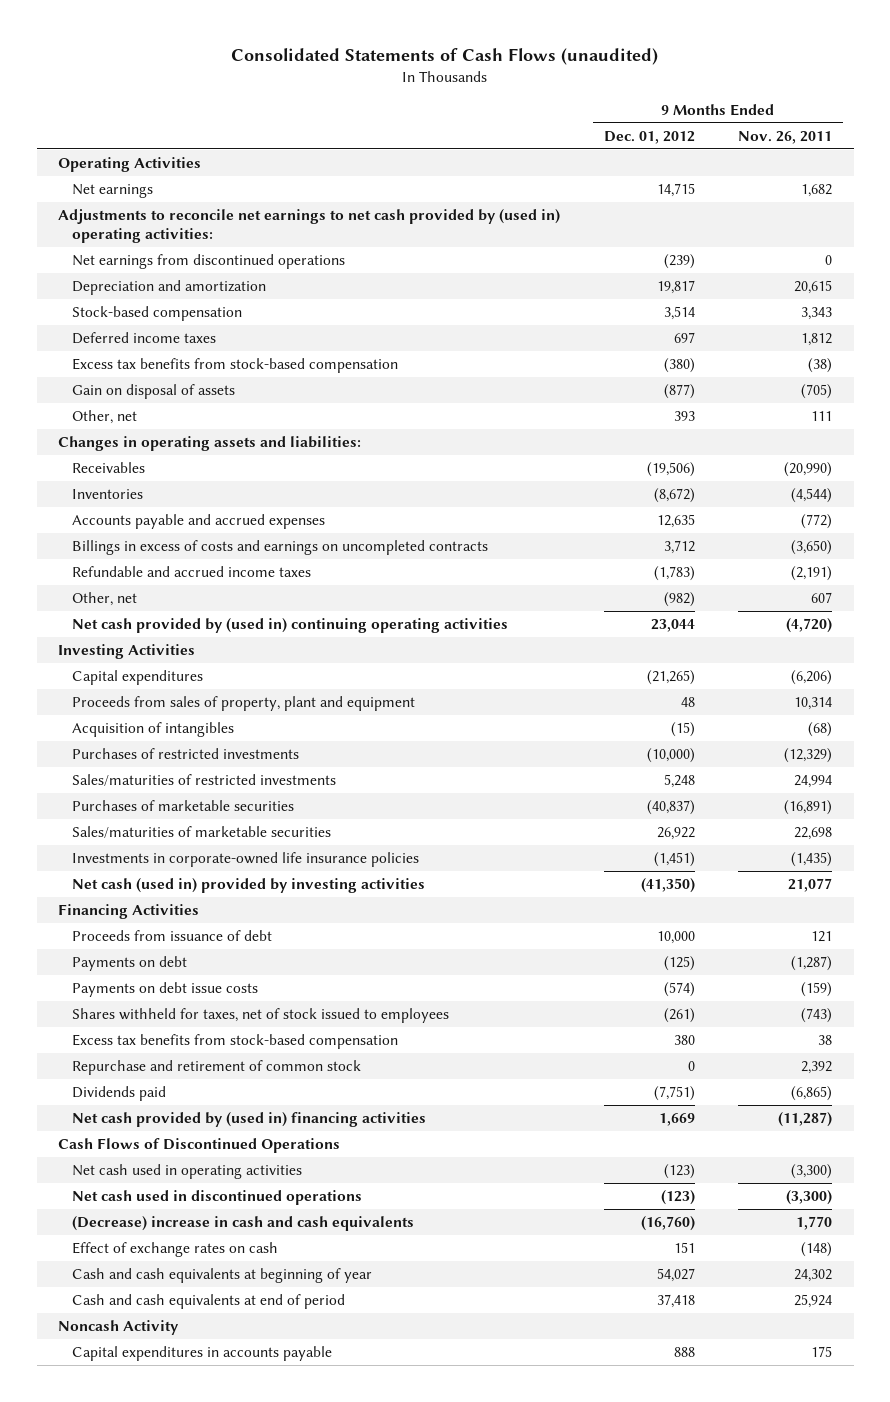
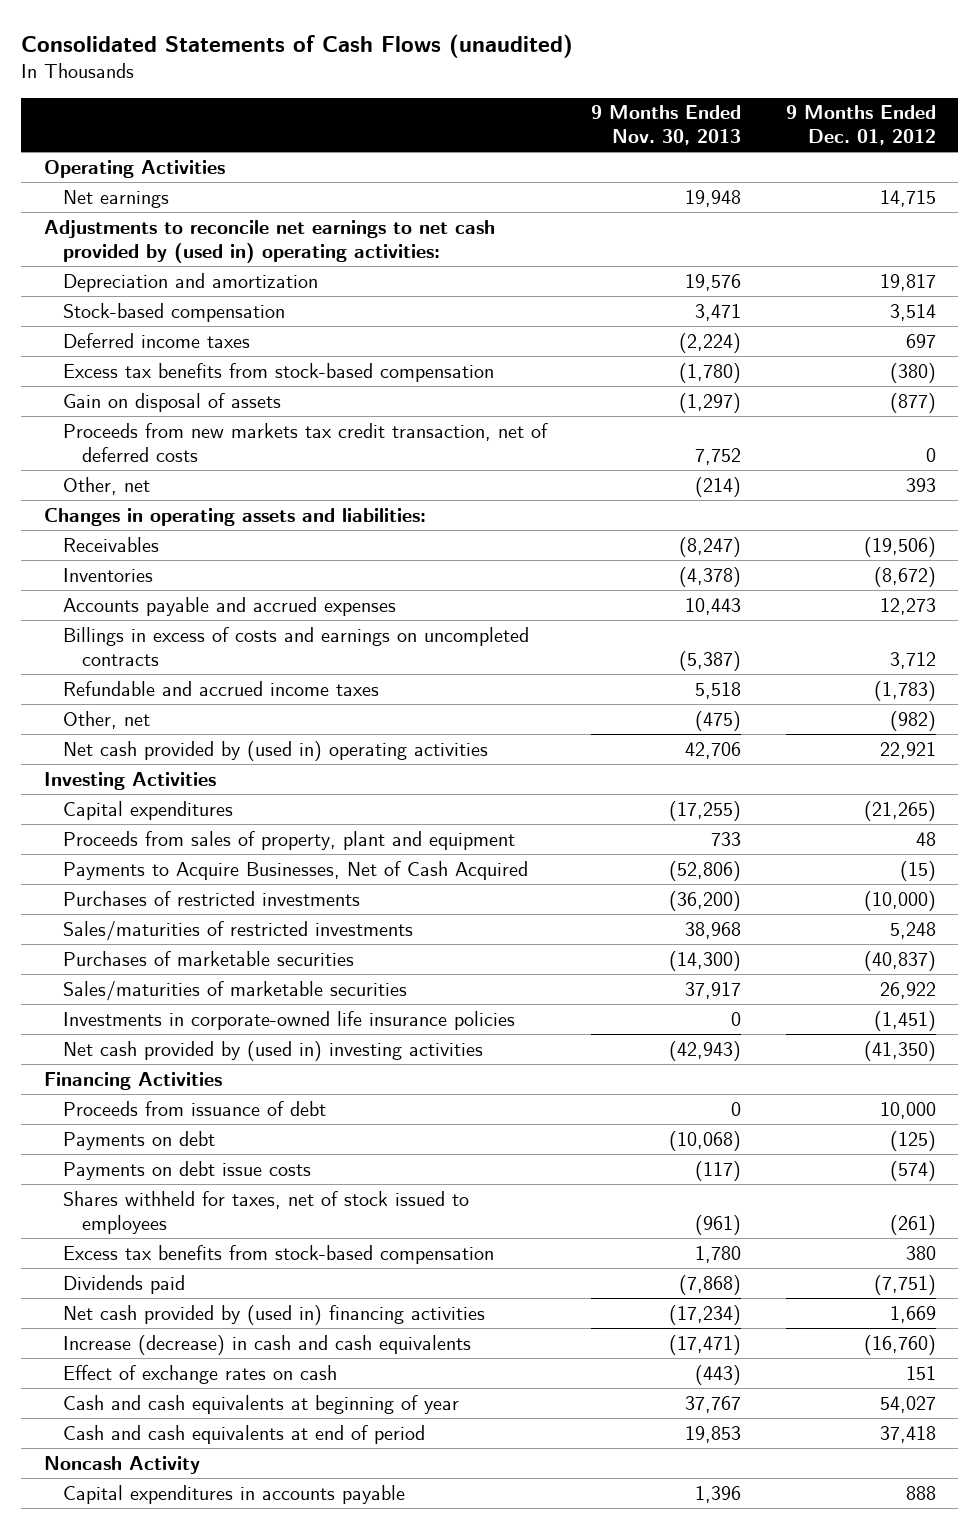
[737,130,832,144] Nov. 26, 2011 -> none
none -> [591,105,742,146] 9 Months Ended Nov. 30, 2013
[71,253,345,269] Net earnings from discontinued operations -> none
none -> [62,422,548,462] Proceeds from new markets tax credit transaction, net of deferred costs
[656,513,695,528] 12,635 -> [879,597,936,615] 12,273
[71,617,508,633] Net cash provided by (used in) continuing operating activities -> [62,740,488,761] Net cash provided by (used in) operating activities
[650,618,695,632] 23,044 -> [879,741,936,759] 22,921
[71,721,234,737] Acquisition of intangibles -> none
none -> [62,860,528,880] Payments to Acquire Businesses, Net of Cash Acquired
[71,877,425,893] Net cash (used in) provided by investing activities -> [62,1040,483,1061] Net cash provided by (used in) investing activities
[71,1059,361,1075] Repurchase and retirement of common stock -> none
[58,1137,341,1153] Cash Flows of Discontinued Operations -> none
[71,1163,302,1179] Net cash used in operating activities -> none
[71,1189,362,1205] Net cash used in discontinued operations -> none
[71,1215,414,1231] (Decrease) increase in cash and cash equivalents -> [62,1334,471,1355] Increase (decrease) in cash and cash equivalents

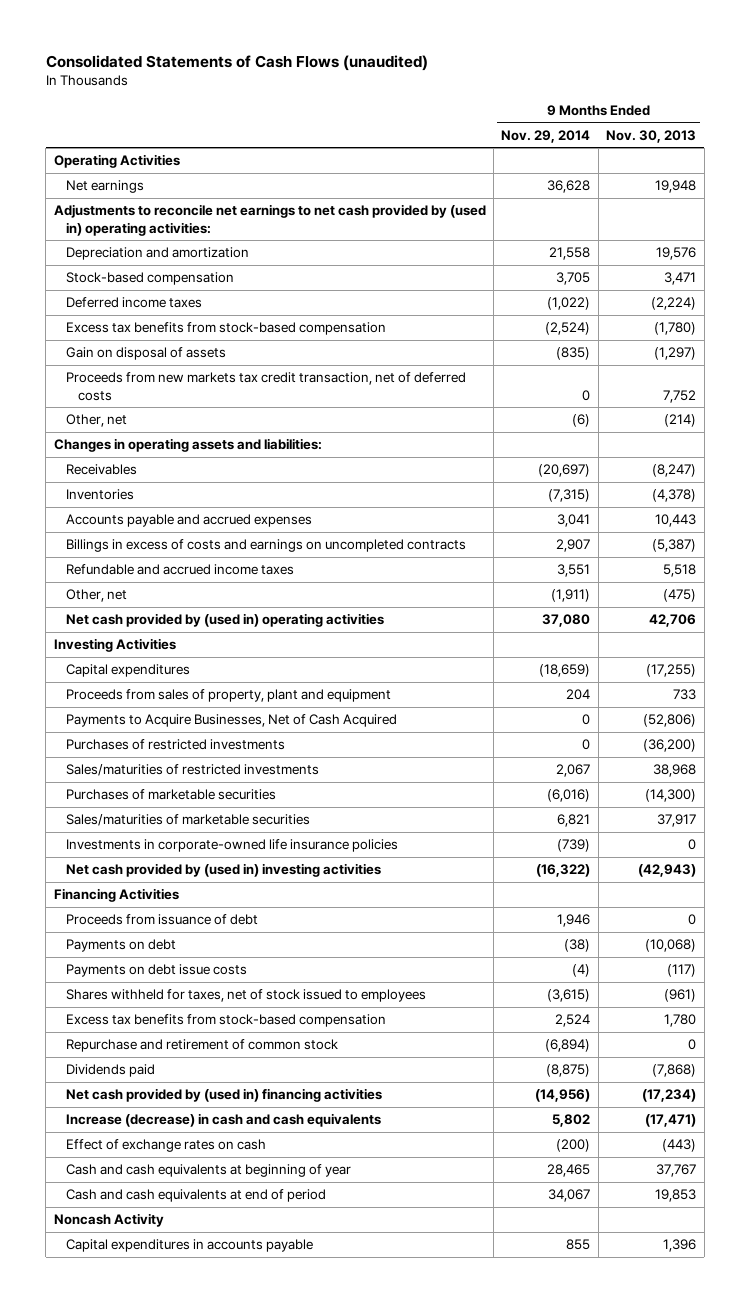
[785,105,936,146] 9 Months Ended Dec. 01, 2012 -> none
none -> [501,129,591,143] Nov. 29, 2014
none -> [65,1039,338,1053] Repurchase and retirement of common stock

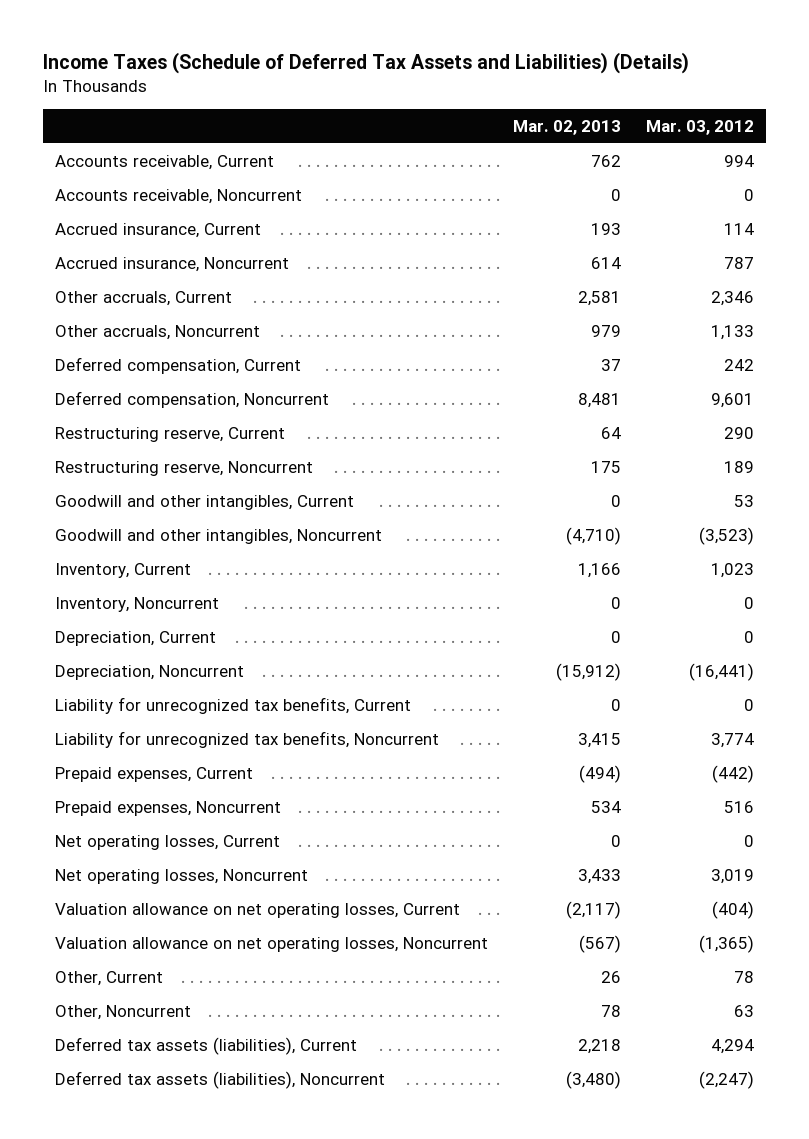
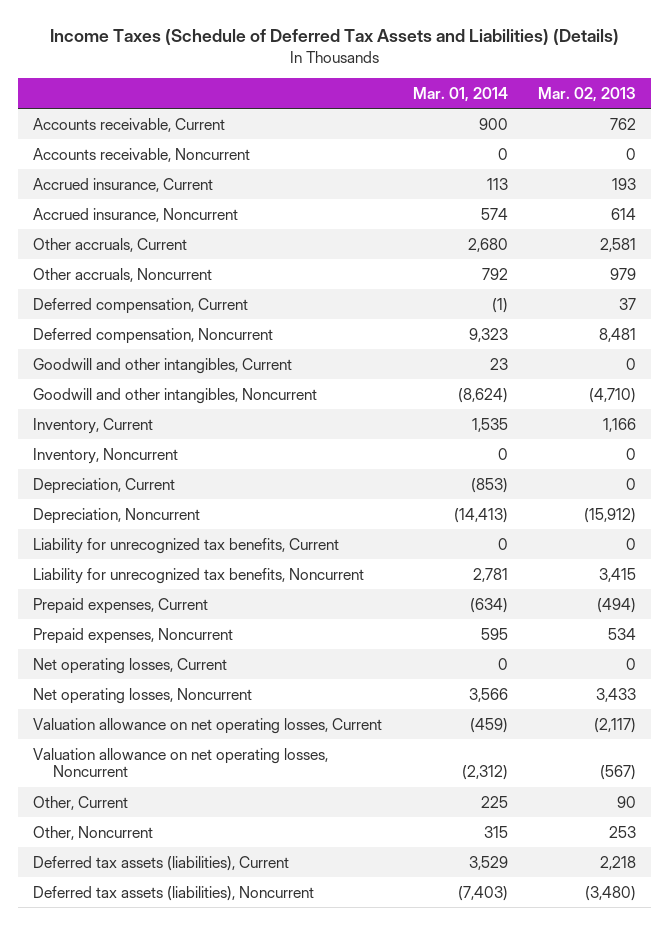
[645,119,754,135] Mar. 03, 2012 -> none
none -> [412,87,508,103] Mar. 01, 2014
[55,426,286,442] Restructuring reserve, Current -> none
[55,460,314,476] Restructuring reserve, Noncurrent -> none
[600,970,621,983] 26 -> [616,795,636,808] 90
[600,1004,621,1017] 78 -> [608,825,636,838] 253

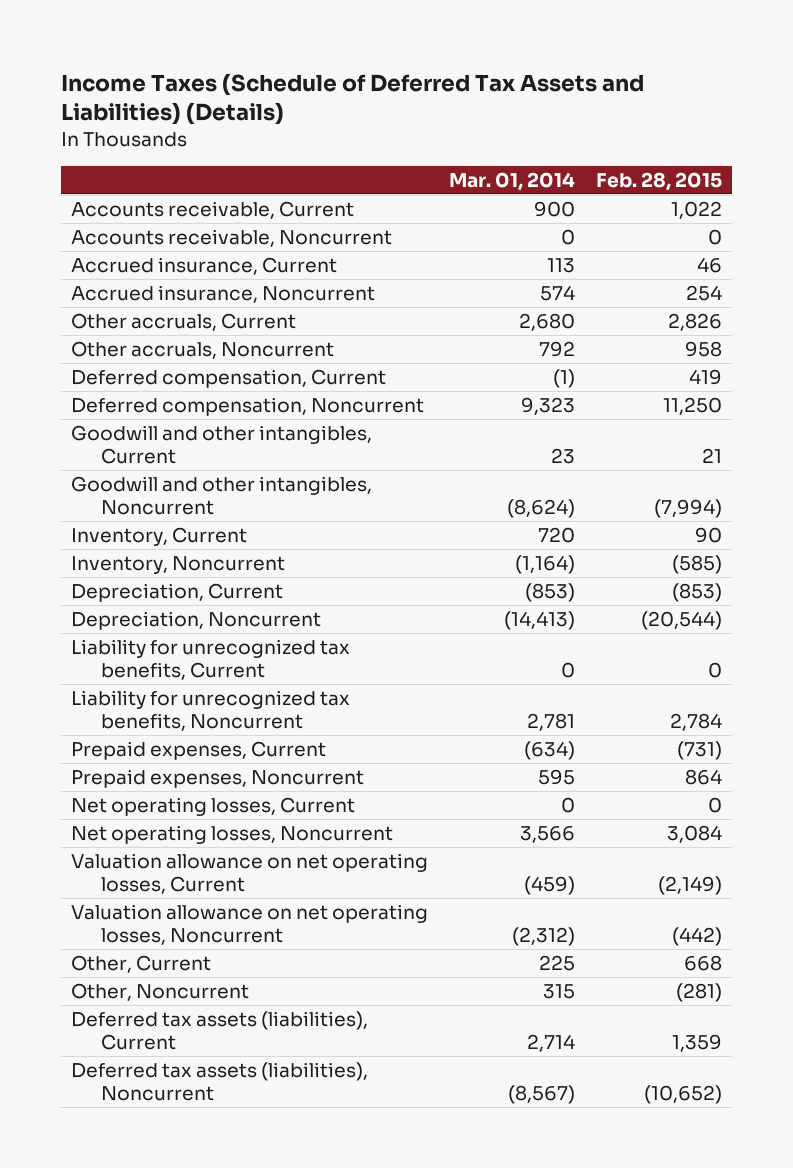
[537,87,636,103] Mar. 02, 2013 -> none
none -> [595,171,722,191] Feb. 28, 2015
[471,417,508,432] 1,535 -> [537,527,575,544] 720
[497,447,508,460] 0 -> [514,555,575,575] (1,164)
[468,855,508,870] 3,529 -> [526,1033,575,1052] 2,714
[457,885,508,901] (7,403) -> [507,1084,575,1104] (8,567)

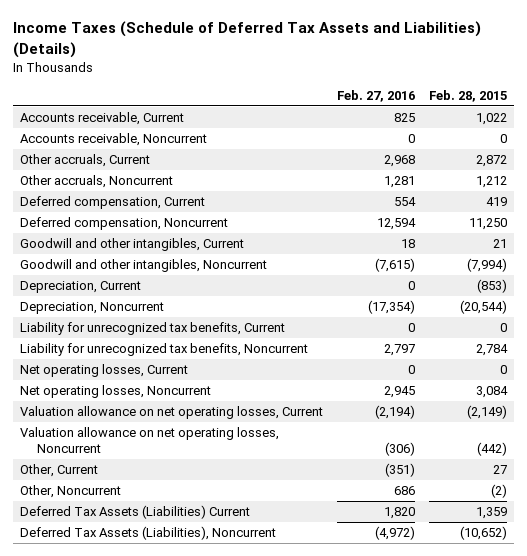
[448,171,575,191] Mar. 01, 2014 -> none
none -> [336,90,415,103] Feb. 27, 2016
[71,257,338,276] Accrued insurance, Current -> none
[71,285,376,304] Accrued insurance, Noncurrent -> none
[667,313,722,332] 2,826 -> [475,155,507,168] 2,872
[684,341,722,358] 958 -> [475,176,507,189] 1,212
[71,527,248,547] Inventory, Current -> none
[71,556,286,575] Inventory, Noncurrent -> none
[71,741,327,761] Prepaid expenses, Current -> none
[71,769,365,789] Prepaid expenses, Noncurrent -> none
[683,955,722,972] 668 -> [492,465,507,475] 27
[675,983,722,1003] (281) -> [490,484,507,499] (2)
[71,1011,369,1050] Deferred tax assets (liabilities), Current -> [19,505,250,520] Deferred Tax Assets (Liabilities) Current
[71,1062,369,1101] Deferred tax assets (liabilities), Noncurrent -> [19,526,276,541] Deferred Tax Assets (Liabilities), Noncurrent

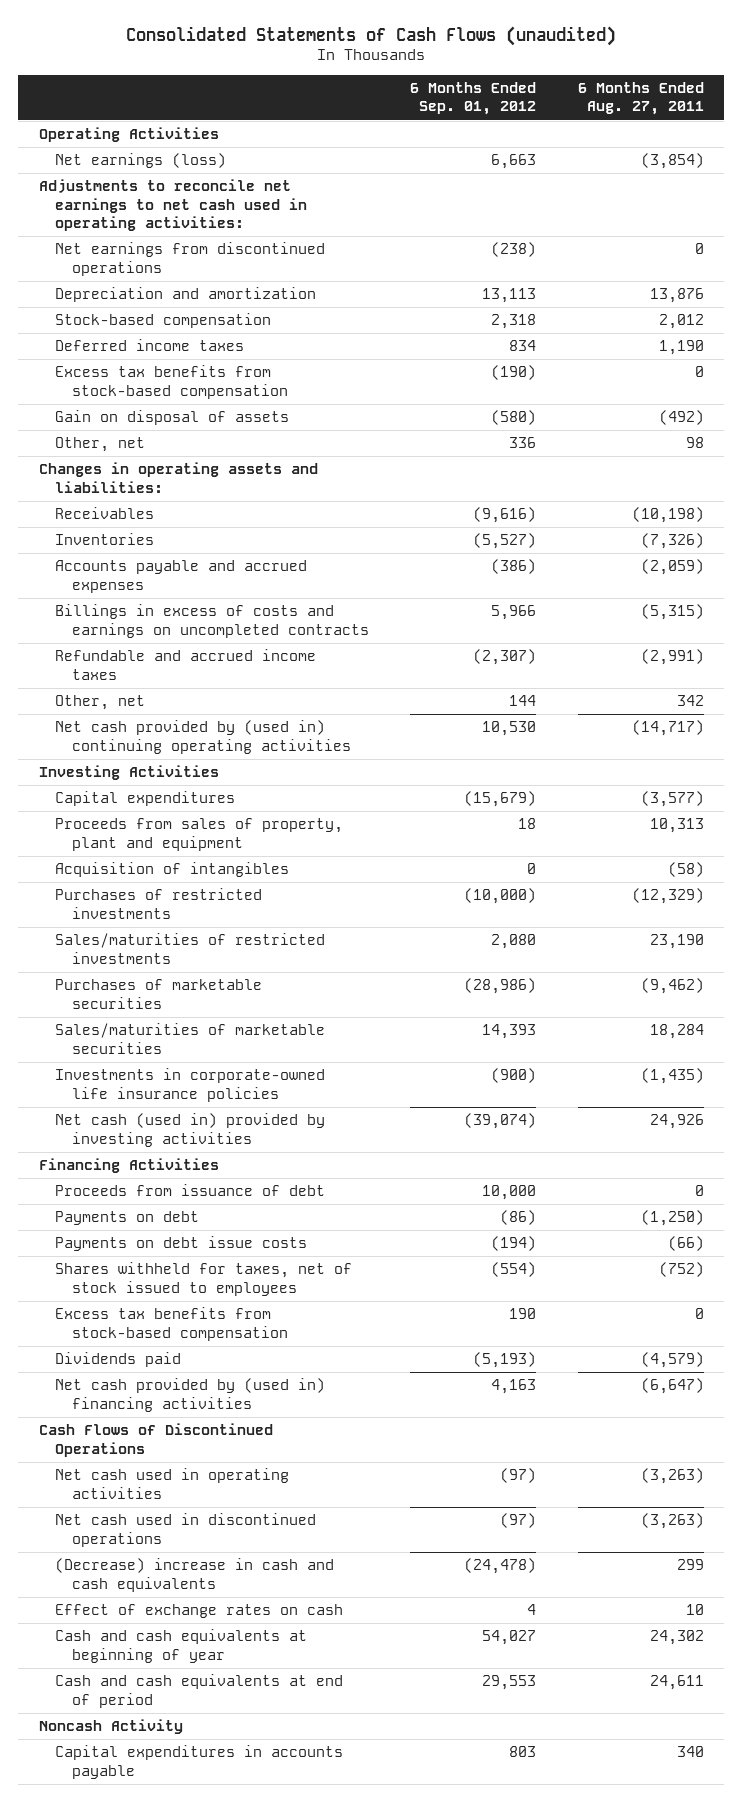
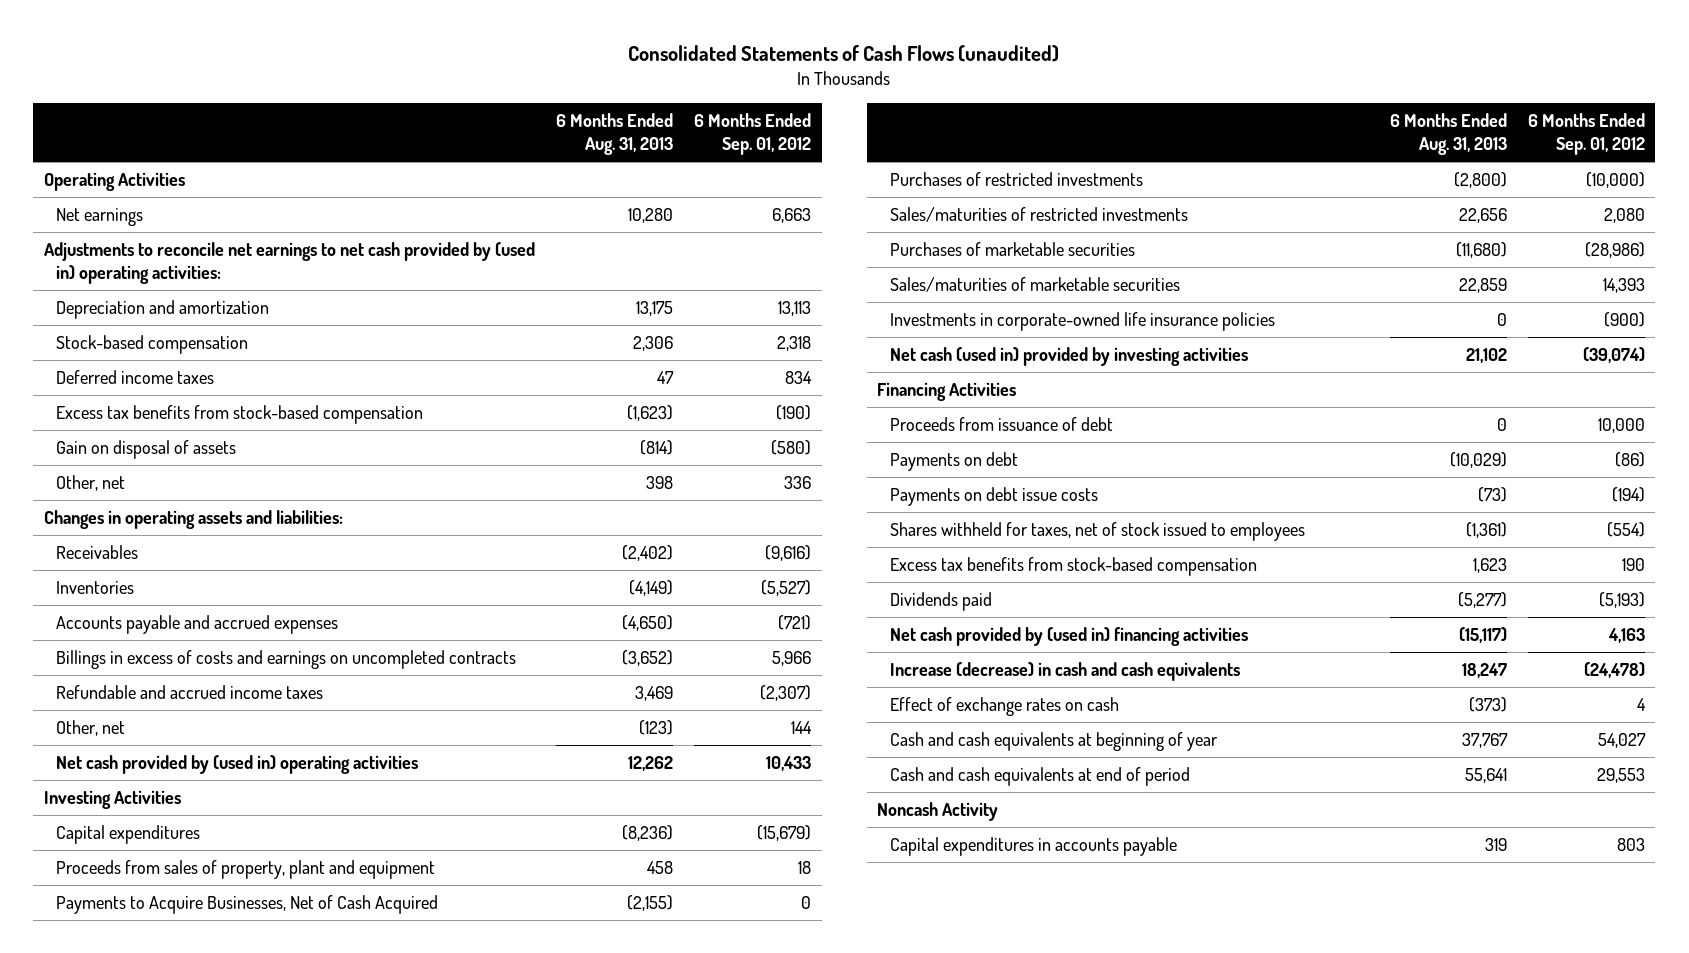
[577,82,704,116] 6 Months Ended Aug. 27, 2011 -> none
none -> [556,113,674,156] 6 Months Ended Aug. 31, 2013
[55,242,326,276] Net earnings from discontinued operations -> none
[55,153,227,169] Net earnings (loss) -> [56,208,144,227] Net earnings
[39,179,308,231] Adjustments to reconcile net earnings to net cash used in operating activities: -> [43,242,535,284] Adjustments to reconcile net earnings to net cash provided by (used in) operating activities:
[491,559,537,575] (386) -> [778,615,812,631] (721)
[55,720,351,754] Net cash provided by (used in) continuing operating activities -> [56,755,419,775] Net cash provided by (used in) operating activities
[482,721,537,737] 10,530 -> [766,756,812,772] 10,433
[55,862,290,878] Acquisition of intangibles -> none
none -> [56,895,439,915] Payments to Acquire Businesses, Net of Cash Acquired
[39,1423,274,1457] Cash Flows of Discontinued Operations -> none
[55,1468,290,1499] Net cash used in operating activities -> none
[55,1513,317,1547] Net cash used in discontinued operations -> none
[55,1558,335,1592] (Decrease) increase in cash and cash equivalents -> [889,662,1240,682] Increase (decrease) in cash and cash equivalents

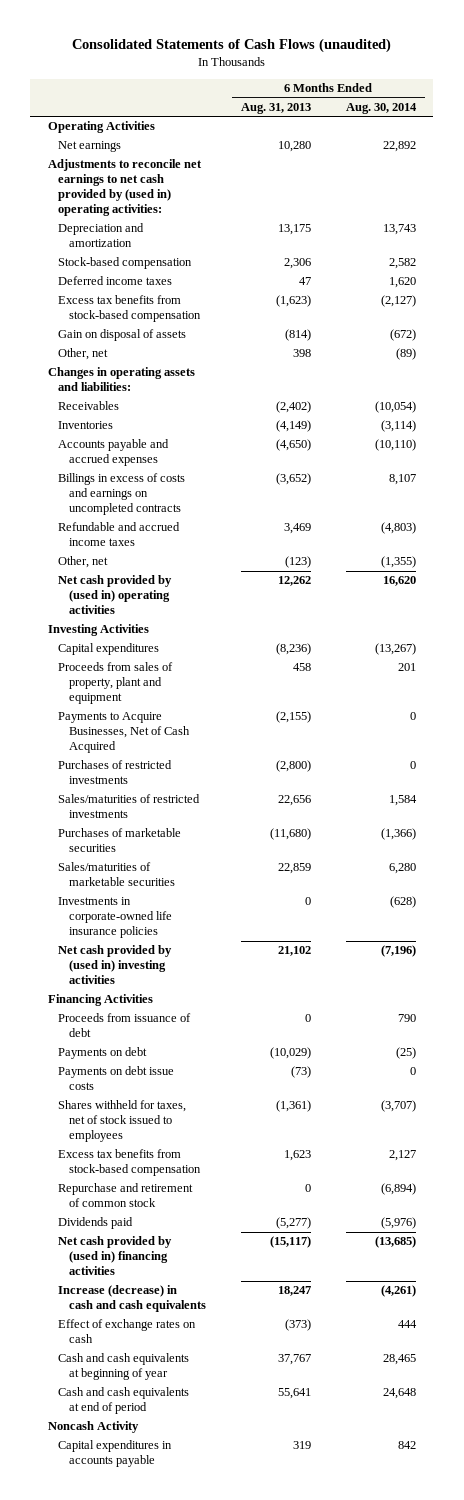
[694,113,812,156] 6 Months Ended Sep. 01, 2012 -> none
none -> [345,102,417,114] Aug. 30, 2014
[889,347,1248,367] Net cash (used in) provided by investing activities -> [58,945,173,985] Net cash provided by (used in) investing activities
none -> [58,1183,194,1208] Repurchase and retirement of common stock

